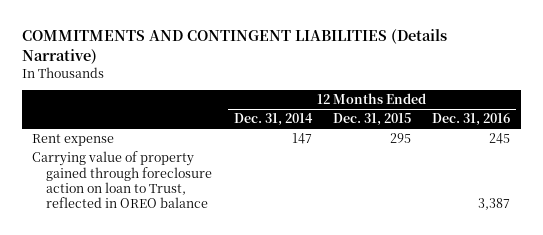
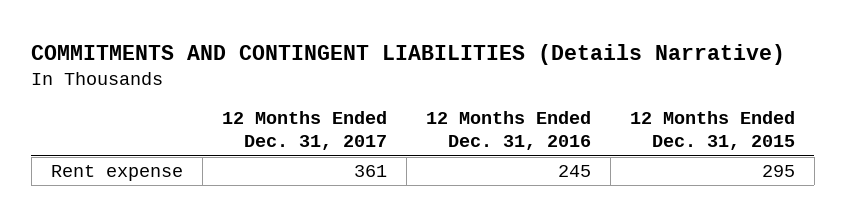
[233,113,313,127] Dec. 31, 2014 -> none
none -> [221,110,387,151] 12 Months Ended Dec. 31, 2017
[32,151,213,209] Carrying value of property gained through foreclosure action on loan to Trust, reflected in OREO balance -> none

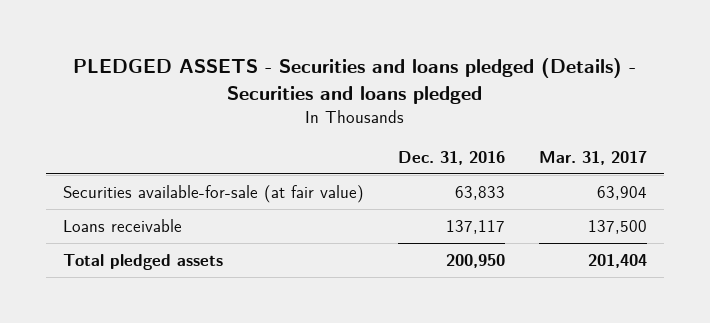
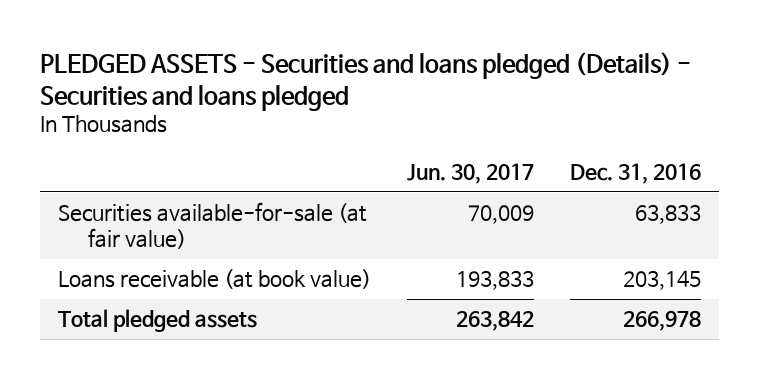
[538,150,647,165] Mar. 31, 2017 -> none
none -> [407,163,535,185] Jun. 30, 2017
[63,219,183,233] Loans receivable -> [58,269,372,290] Loans receivable (at book value)
[445,220,505,235] 137,117 -> [623,270,702,291] 203,145
[445,254,505,269] 200,950 -> [623,310,702,332] 266,978

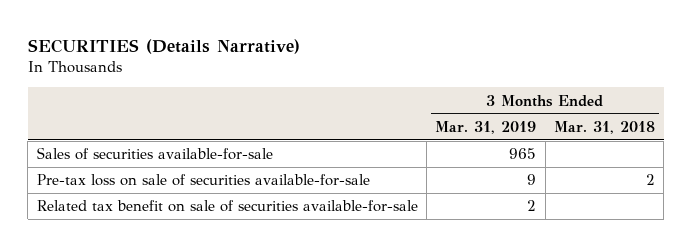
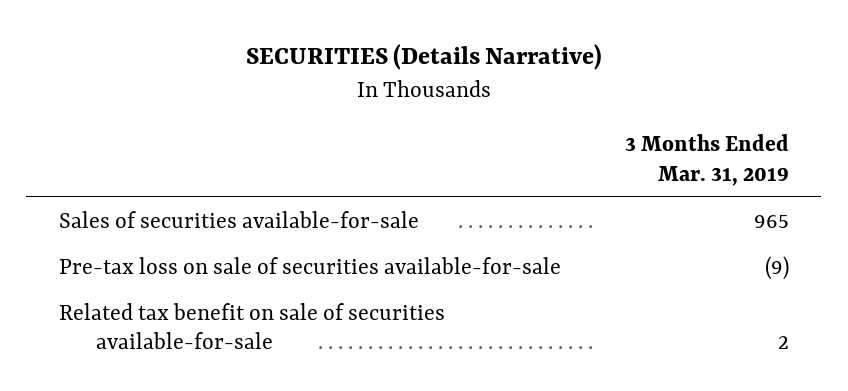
[554,120,656,134] Mar. 31, 2018 -> none
[527,174,537,186] 9 -> [764,255,789,280] (9)

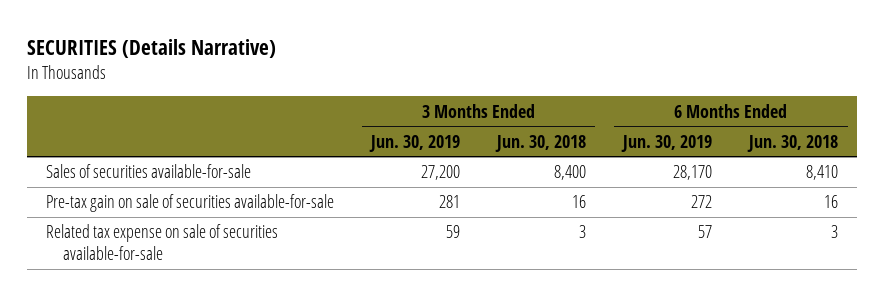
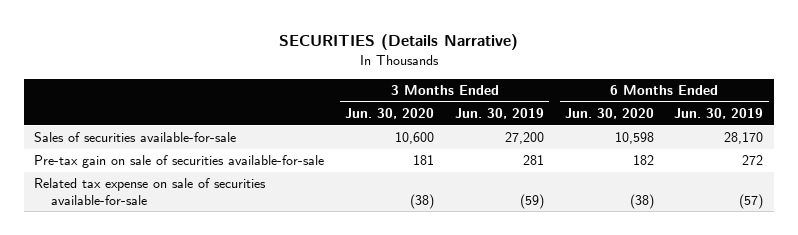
[495,134,587,152] Jun. 30, 2018 -> none
[747,134,839,152] Jun. 30, 2018 -> none
none -> [345,108,435,120] Jun. 30, 2020
none -> [564,108,654,120] Jun. 30, 2020
[445,225,460,239] 59 -> [519,193,544,209] (59)
[698,225,713,239] 57 -> [739,193,764,209] (57)

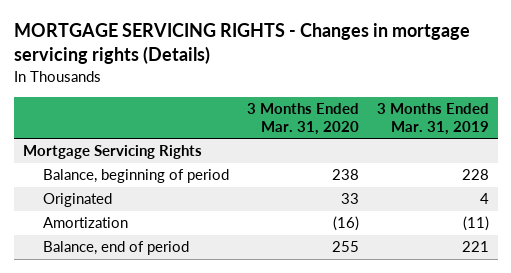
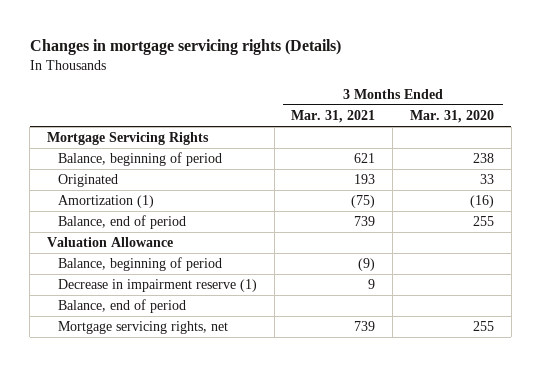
[13,23,470,64] MORTGAGE SERVICING RIGHTS - Changes in mortgage servicing rights (Details) -> [29,39,341,56] Changes in mortgage servicing rights (Details)
[376,102,489,135] 3 Months Ended Mar. 31, 2019 -> none
none -> [291,110,376,124] Mar. 31, 2021
[42,217,128,229] Amortization -> [57,195,154,209] Amortization (1)
none -> [47,237,174,248] Valuation Allowance
none -> [57,257,222,272] Balance, beginning of period
none -> [57,279,257,293] Decrease in impairment reserve (1)
none -> [57,299,186,314] Balance, end of period
none -> [57,321,228,335] Mortgage servicing rights, net

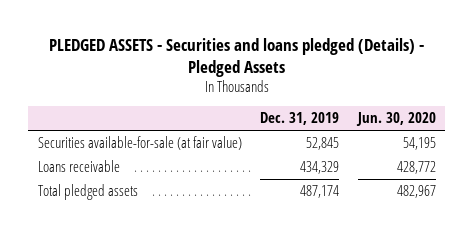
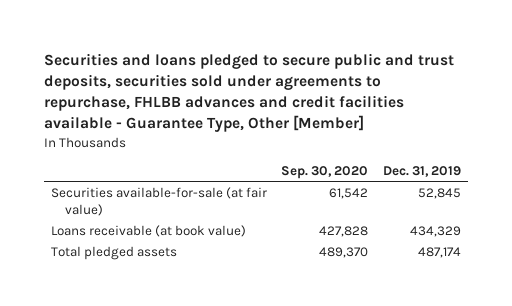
[48,37,424,77] PLEDGED ASSETS - Securities and loans pledged (Details) - Pledged Assets -> [43,52,454,133] Securities and loans pledged to secure public and trust deposits, securities sold under agreements to repurchase, FHLBB advances and credit facilities available - Guarantee Type, Other [Member]
[355,112,436,127] Jun. 30, 2020 -> none
none -> [281,166,369,180] Sep. 30, 2020
[37,160,120,173] Loans receivable -> [50,224,246,237] Loans receivable (at book value)

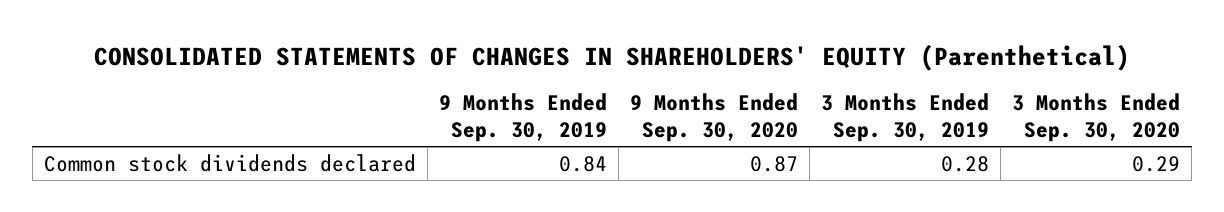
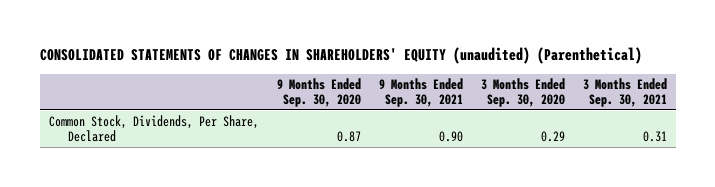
[94,44,1131,72] CONSOLIDATED STATEMENTS OF CHANGES IN SHAREHOLDERS' EQUITY (Parenthetical) -> [39,47,642,65] CONSOLIDATED STATEMENTS OF CHANGES IN SHAREHOLDERS' EQUITY (unaudited) (Parenthetical)
[438,93,607,143] 9 Months Ended Sep. 30, 2019 -> none
[821,93,990,143] 3 Months Ended Sep. 30, 2019 -> none
none -> [378,77,463,108] 9 Months Ended Sep. 30, 2021
none -> [582,77,667,108] 3 Months Ended Sep. 30, 2021
[43,154,416,173] Common stock dividends declared -> [48,114,259,143] Common Stock, Dividends, Per Share, Declared

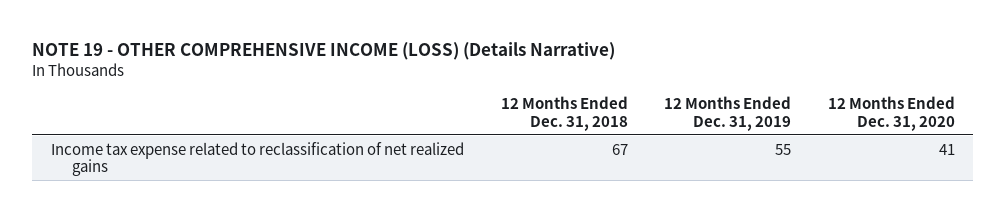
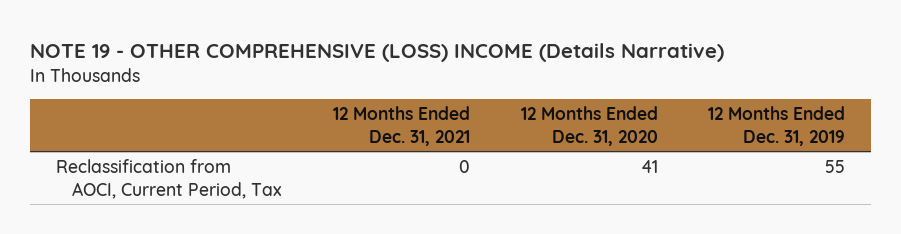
[32,41,616,60] NOTE 19 - OTHER COMPREHENSIVE INCOME (LOSS) (Details Narrative) -> [30,42,725,62] NOTE 19 - OTHER COMPREHENSIVE (LOSS) INCOME (Details Narrative)
[500,96,628,132] 12 Months Ended Dec. 31, 2018 -> none
none -> [332,106,470,146] 12 Months Ended Dec. 31, 2021
[50,141,464,177] Income tax expense related to reclassification of net realized gains -> [55,158,283,199] Reclassification from AOCI, Current Period, Tax

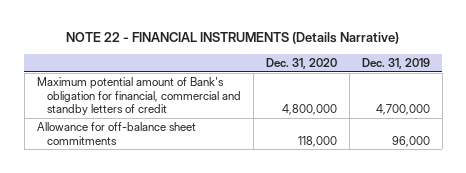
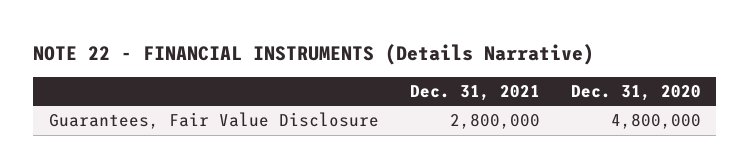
[361,57,430,69] Dec. 31, 2019 -> none
none -> [409,84,540,101] Dec. 31, 2021
[36,122,196,145] Allowance for off-balance sheet commitments -> none
[36,77,242,116] Maximum potential amount of Bank's obligation for financial, commercial and standby letters of credit -> [48,112,379,130] Guarantees, Fair Value Disclosure

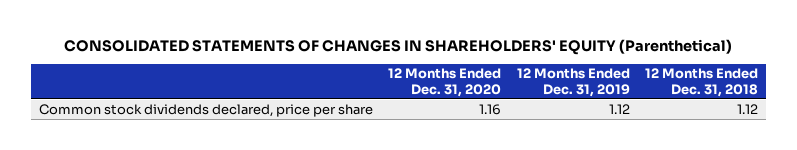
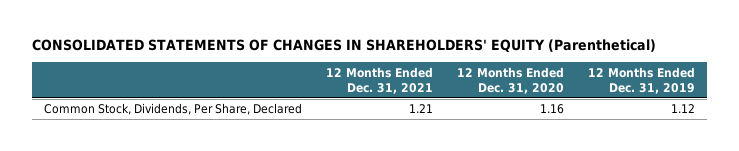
[645,68,759,97] 12 Months Ended Dec. 31, 2018 -> none
none -> [325,66,433,94] 12 Months Ended Dec. 31, 2021
[38,104,373,118] Common stock dividends declared, price per share -> [43,103,302,116] Common Stock, Dividends, Per Share, Declared

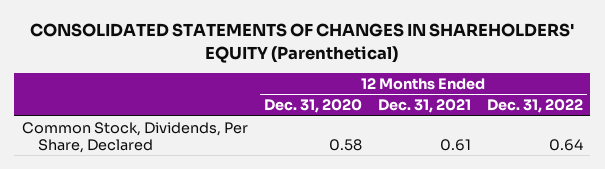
[587,66,695,94] 12 Months Ended Dec. 31, 2019 -> none
none -> [486,99,583,114] Dec. 31, 2022
[408,104,433,114] 1.21 -> [439,138,471,151] 0.61
[539,104,564,115] 1.16 -> [328,138,362,151] 0.58

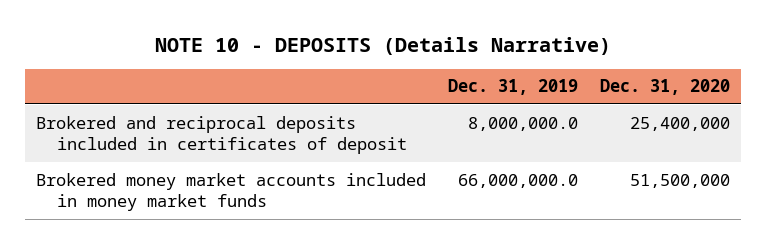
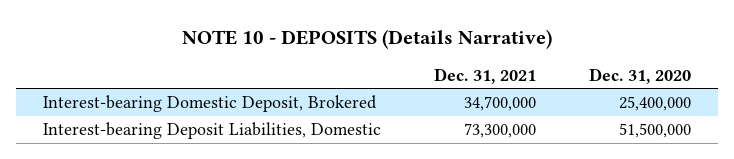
[447,79,578,96] Dec. 31, 2019 -> none
none -> [434,67,537,84] Dec. 31, 2021
[35,115,408,155] Brokered and reciprocal deposits included in certificates of deposit -> [42,95,377,113] Interest-bearing Domestic Deposit, Brokered
[35,172,426,212] Brokered money market accounts included in money market funds -> [42,122,381,140] Interest-bearing Deposit Liabilities, Domestic

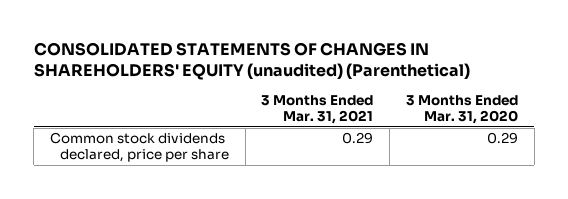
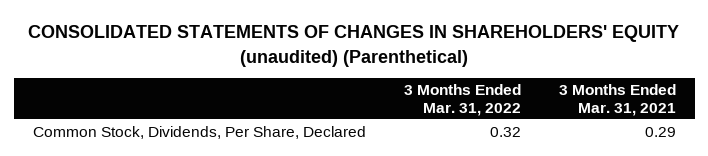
[405,95,518,125] 3 Months Ended Mar. 31, 2020 -> none
none -> [403,83,521,117] 3 Months Ended Mar. 31, 2022
[49,132,229,163] Common stock dividends declared, price per share -> [32,125,366,139] Common Stock, Dividends, Per Share, Declared

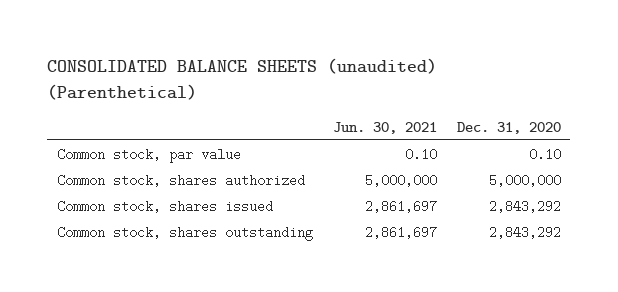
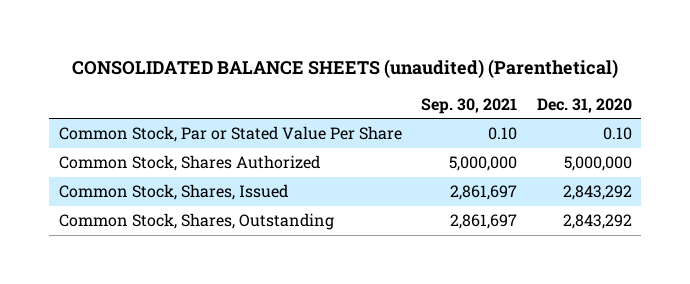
[332,121,437,134] Jun. 30, 2021 -> none
none -> [421,97,518,114] Sep. 30, 2021
[57,147,242,163] Common stock, par value -> [58,126,402,143] Common Stock, Par or Stated Value Per Share
[57,173,306,187] Common stock, shares authorized -> [58,155,320,172] Common Stock, Shares Authorized
[57,199,274,213] Common stock, shares issued -> [58,184,288,201] Common Stock, Shares, Issued
[57,225,314,241] Common stock, shares outstanding -> [58,213,334,231] Common Stock, Shares, Outstanding

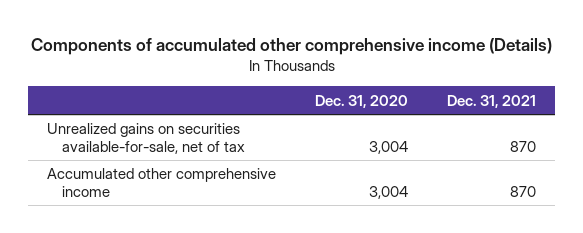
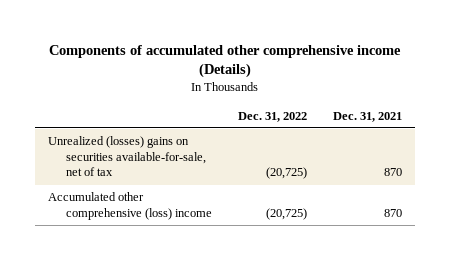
[315,94,409,108] Dec. 31, 2020 -> none
none -> [237,111,307,122] Dec. 31, 2022
[47,123,245,154] Unrealized gains on securities available-for-sale, net of tax -> [48,136,206,177] Unrealized (losses) gains on securities available-for-sale, net of tax
[47,168,277,197] Accumulated other comprehensive income -> [48,192,212,220] Accumulated other comprehensive (loss) income

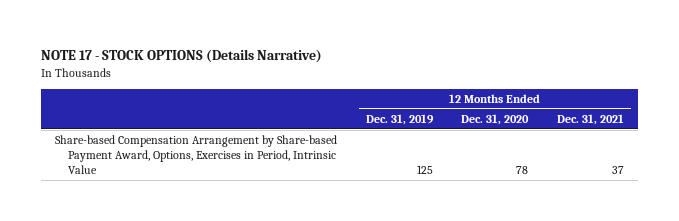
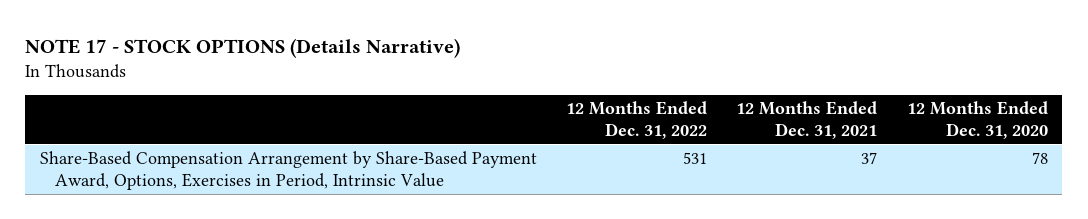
[365,114,434,126] Dec. 31, 2019 -> none
none -> [566,101,708,140] 12 Months Ended Dec. 31, 2022
[55,135,338,175] Share-based Compensation Arrangement by Share-based Payment Award, Options, Exercises in Period, Intrinsic Value -> [40,151,538,191] Share-Based Compensation Arrangement by Share-Based Payment Award, Options, Exercises in Period, Intrinsic Value

